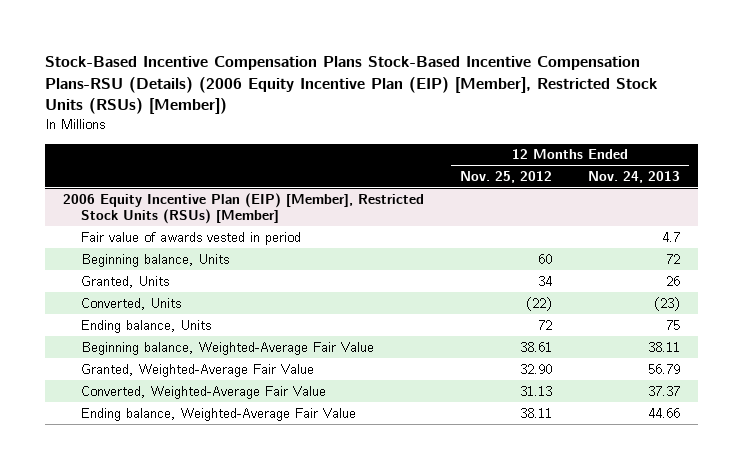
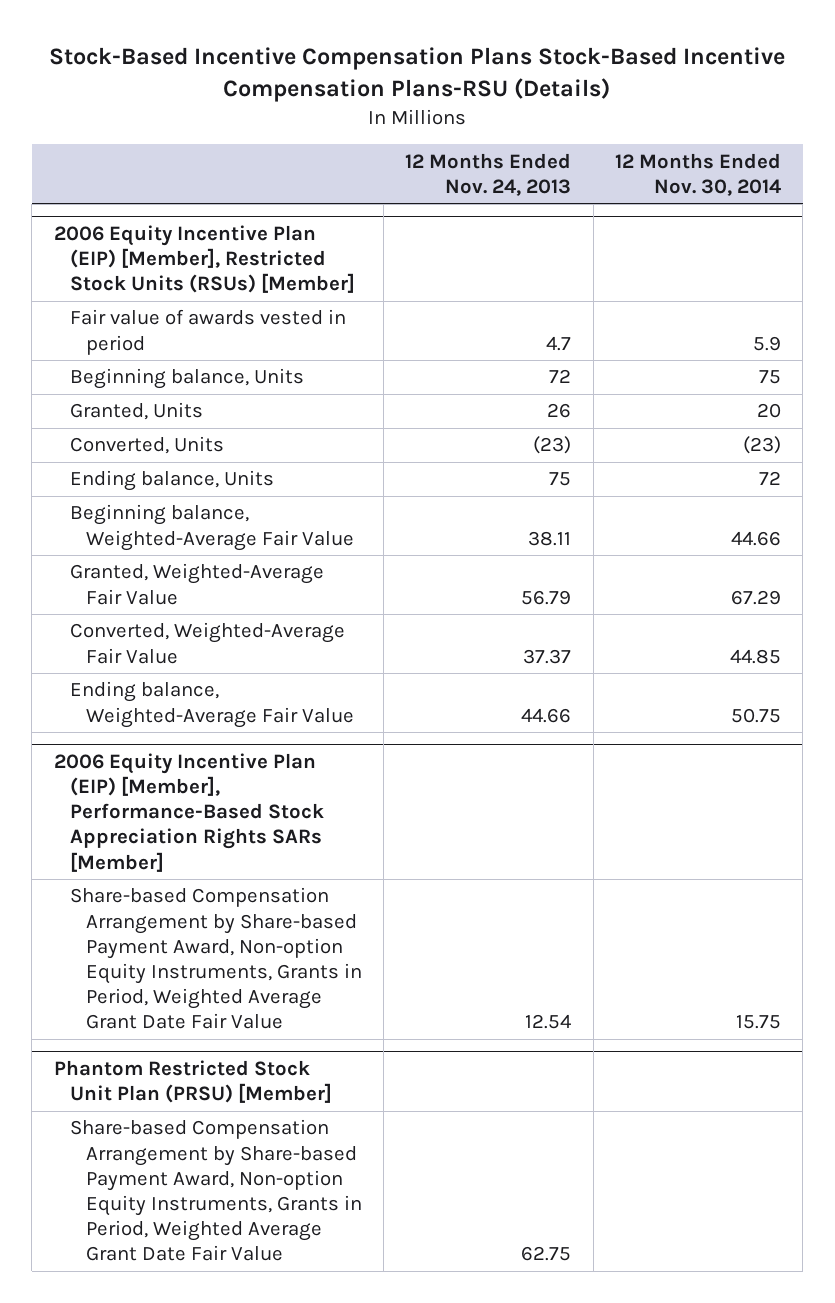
[45,55,659,115] Stock-Based Incentive Compensation Plans Stock-Based Incentive Compensation Plans-RSU (Details) (2006 Equity Incentive Plan (EIP) [Member], Restricted Stock Units (RSUs) [Member]) -> [49,46,786,102] Stock-Based Incentive Compensation Plans Stock-Based Incentive Compensation Plans-RSU (Details)
[460,170,553,183] Nov. 25, 2012 -> none
none -> [614,152,781,196] 12 Months Ended Nov. 30, 2014
none -> [53,753,324,872] 2006 Equity Incentive Plan (EIP) [Member], Performance-Based Stock Appreciation Rights SARs [Member]
none -> [69,887,362,1030] Share-based Compensation Arrangement by Share-based Payment Award, Non-option Equity Instruments, Grants in Period, Weighted Average Grant Date Fair Value
none -> [53,1060,332,1104] Phantom Restricted Stock Unit Plan (PRSU) [Member]
none -> [69,1119,362,1262] Share-based Compensation Arrangement by Share-based Payment Award, Non-option Equity Instruments, Grants in Period, Weighted Average Grant Date Fair Value

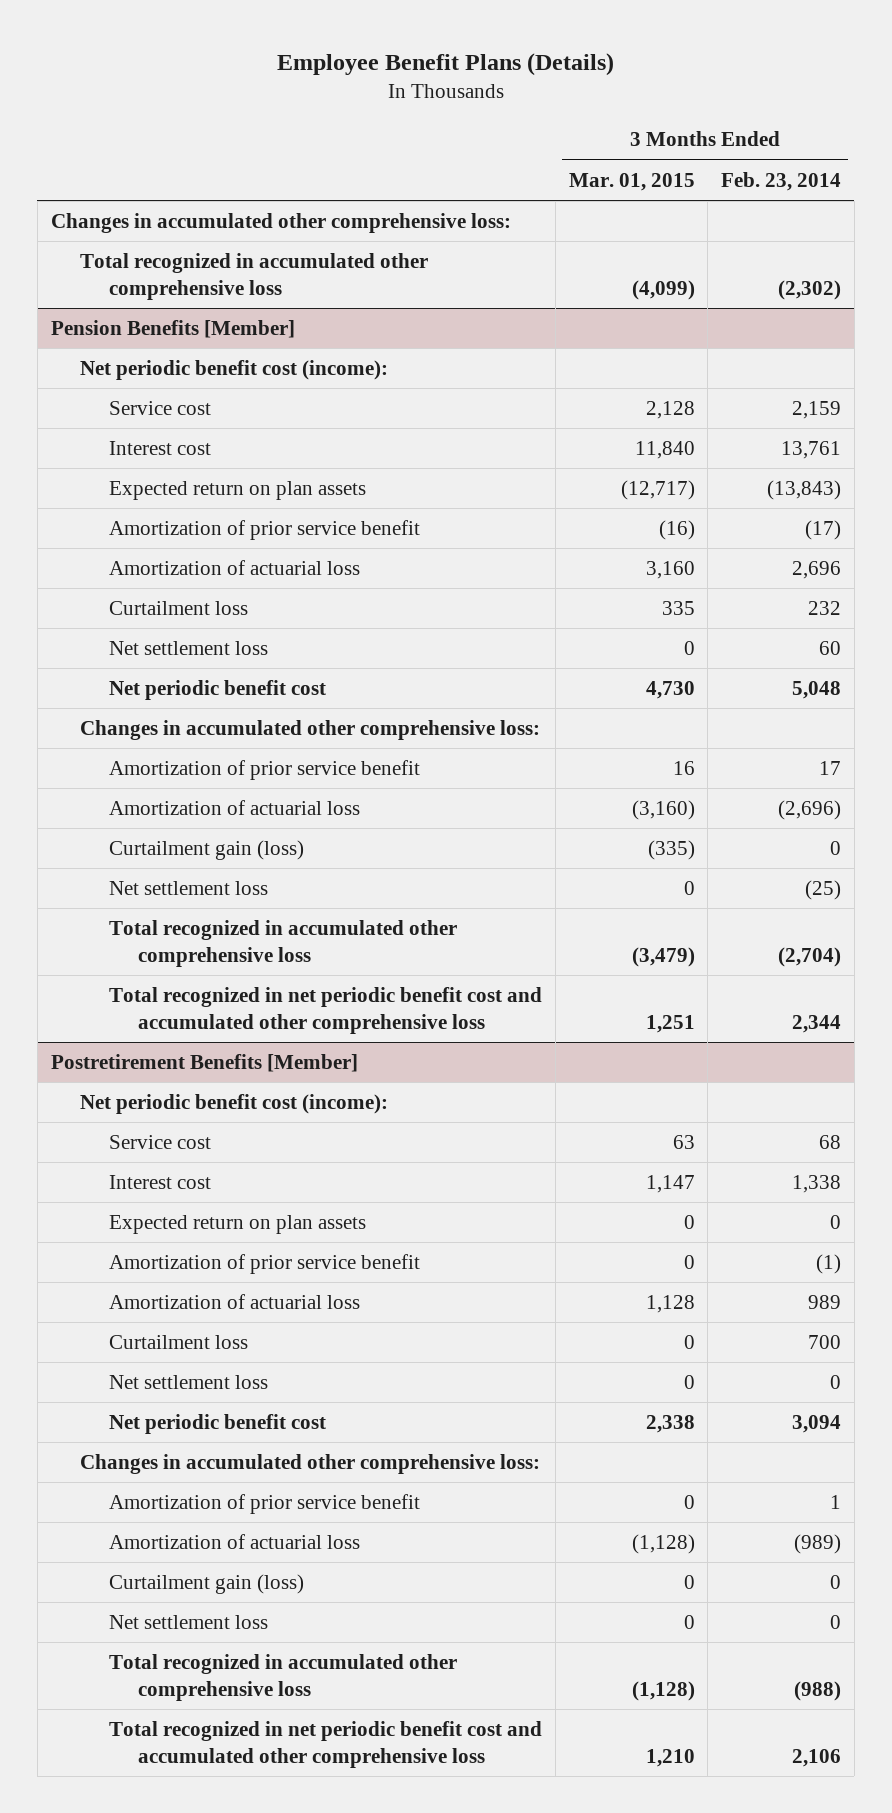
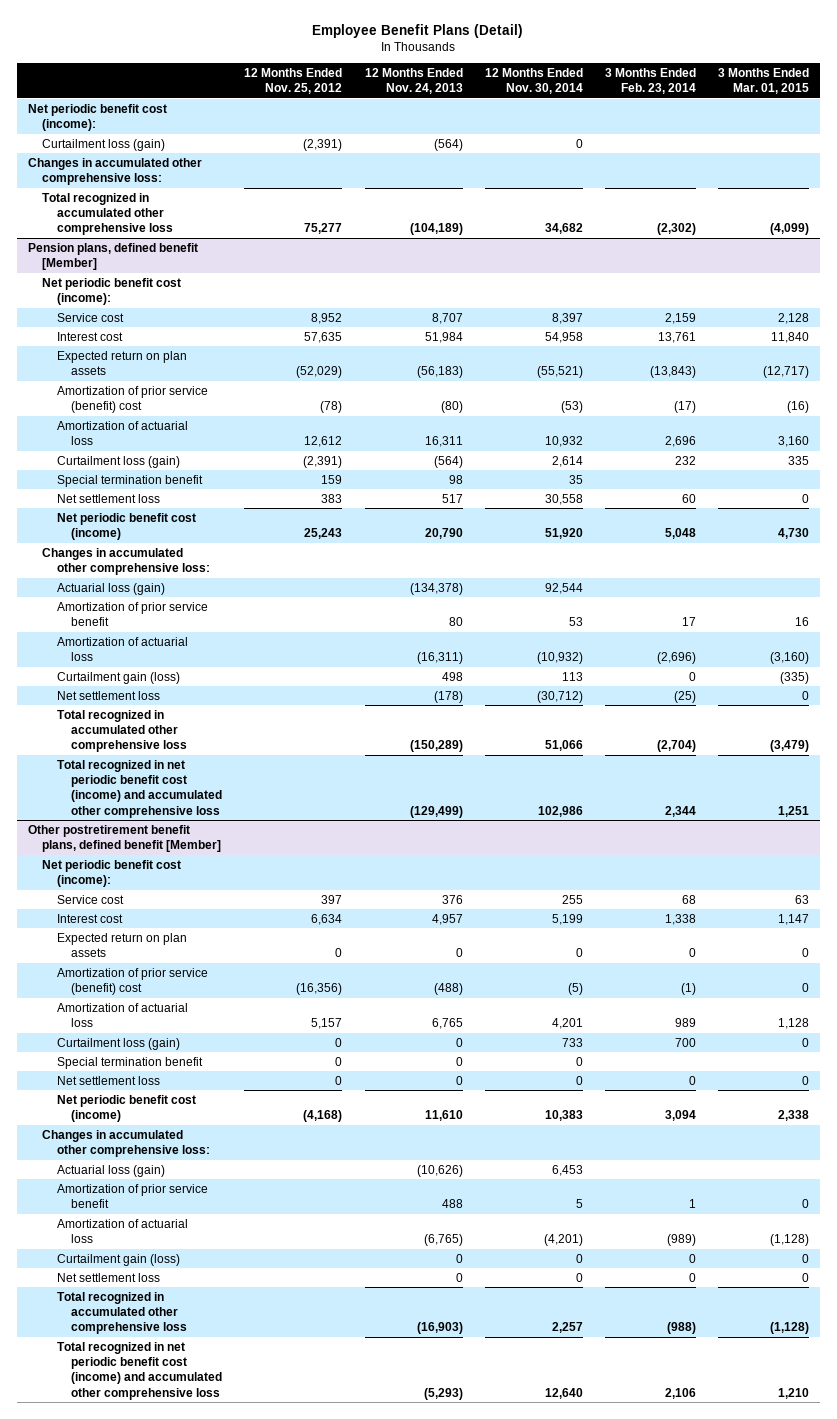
[276,53,614,77] Employee Benefit Plans (Details) -> [312,24,524,39] Employee Benefit Plans (Detail)
none -> [244,67,343,95] 12 Months Ended Nov. 25, 2012
none -> [364,67,463,95] 12 Months Ended Nov. 24, 2013
none -> [484,67,583,95] 12 Months Ended Nov. 30, 2014
none -> [27,103,167,132] Net periodic benefit cost (income):
none -> [42,138,166,151] Curtailment loss (gain)
[50,320,295,339] Pension Benefits [Member] -> [27,242,198,271] Pension plans, defined benefit [Member]
[109,520,421,541] Amortization of prior service benefit -> [56,385,208,414] Amortization of prior service (benefit) cost
[109,601,249,616] Curtailment loss -> [56,455,180,468] Curtailment loss (gain)
none -> [56,474,203,487] Special termination benefit
[109,680,327,701] Net periodic benefit cost -> [56,512,196,541] Net periodic benefit cost (income)
none -> [56,582,165,595] Actuarial loss (gain)
[109,987,543,1034] Total recognized in net periodic benefit cost and accumulated other comprehensive loss -> [56,759,223,818] Total recognized in net periodic benefit cost (income) and accumulated other comprehensive loss
[50,1054,358,1073] Postretirement Benefits [Member] -> [27,824,222,853] Other postretirement benefit plans, defined benefit [Member]
[109,1254,421,1275] Amortization of prior service benefit -> [56,967,208,996] Amortization of prior service (benefit) cost
[109,1335,249,1350] Curtailment loss -> [56,1037,180,1050] Curtailment loss (gain)
none -> [56,1056,203,1069] Special termination benefit
[109,1414,327,1435] Net periodic benefit cost -> [56,1094,196,1123] Net periodic benefit cost (income)
none -> [56,1164,165,1177] Actuarial loss (gain)
[109,1721,543,1768] Total recognized in net periodic benefit cost and accumulated other comprehensive loss -> [56,1341,223,1400] Total recognized in net periodic benefit cost (income) and accumulated other comprehensive loss

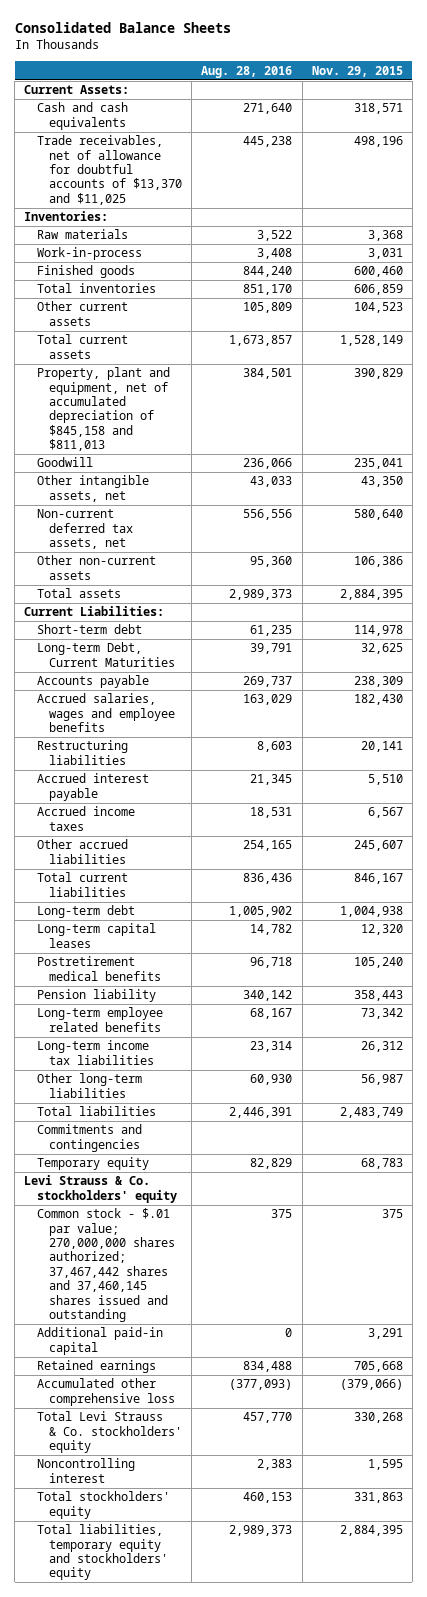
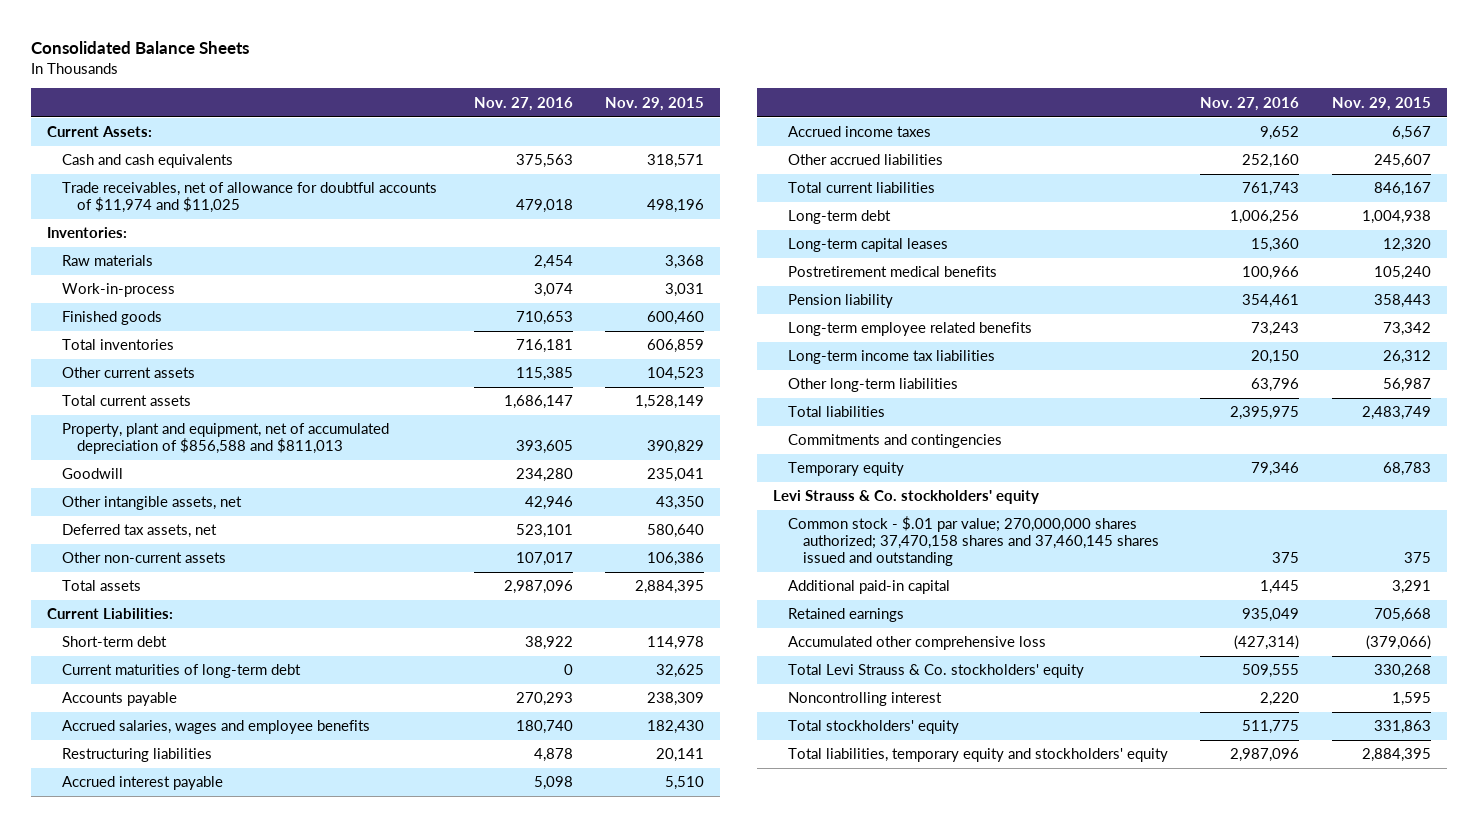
[201,65,293,78] Aug. 28, 2016 -> none
none -> [474,96,574,111] Nov. 27, 2016
[36,135,183,205] Trade receivables, net of allowance for doubtful accounts of $13,370 and $11,025 -> [61,182,437,214] Trade receivables, net of allowance for doubtful accounts of $11,974 and $11,025
[36,367,170,452] Property, plant and equipment, net of accumulated depreciation of $845,158 and $811,013 -> [61,423,389,455] Property, plant and equipment, net of accumulated depreciation of $856,588 and $811,013
[36,509,134,550] Non-current deferred tax assets, net -> [61,524,217,539] Deferred tax assets, net
[36,642,176,667] Long-term Debt, Current Maturities -> [61,664,301,679] Current maturities of long-term debt
[36,1208,176,1322] Common stock - $.01 par value; 270,000,000 shares authorized; 37,467,442 shares and 37,460,145 shares issued and outstanding -> [788,516,1159,567] Common stock - $.01 par value; 270,000,000 shares authorized; 37,470,158 shares and 37,460,145 shares issued and outstanding

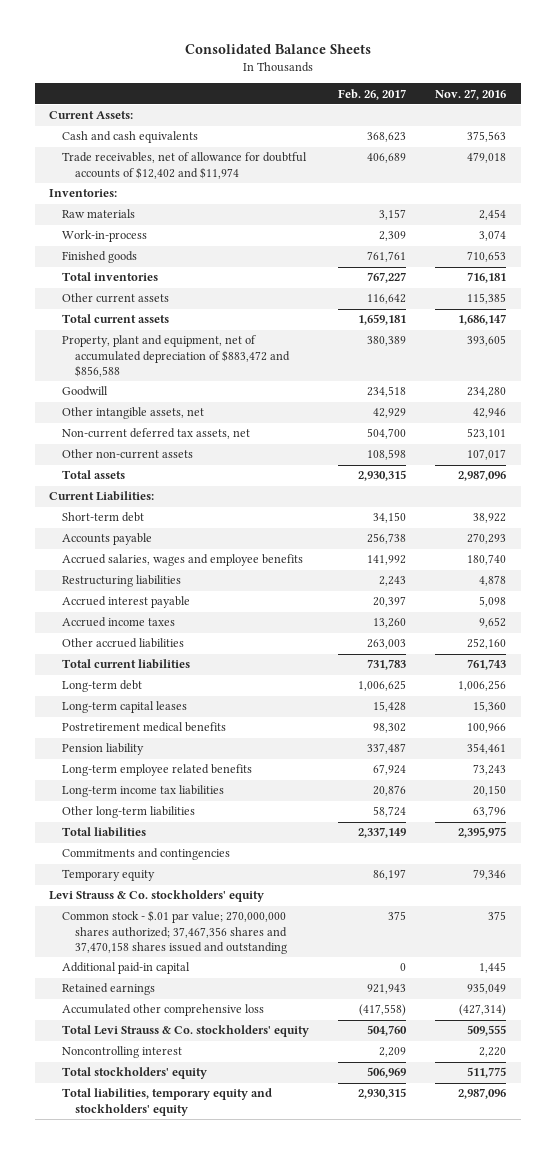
[605,96,705,111] Nov. 29, 2015 -> none
none -> [338,88,407,100] Feb. 26, 2017
[61,182,437,214] Trade receivables, net of allowance for doubtful accounts of $11,974 and $11,025 -> [62,152,308,179] Trade receivables, net of allowance for doubtful accounts of $12,402 and $11,974
[61,423,389,455] Property, plant and equipment, net of accumulated depreciation of $856,588 and $811,013 -> [62,335,291,377] Property, plant and equipment, net of accumulated depreciation of $883,472 and $856,588
[61,524,217,539] Deferred tax assets, net -> [62,428,251,440] Non-current deferred tax assets, net
[61,664,301,679] Current maturities of long-term debt -> none
[788,516,1159,567] Common stock - $.01 par value; 270,000,000 shares authorized; 37,470,158 shares and 37,460,145 shares issued and outstanding -> [62,910,288,954] Common stock - $.01 par value; 270,000,000 shares authorized; 37,467,356 shares and 37,470,158 shares issued and outstanding

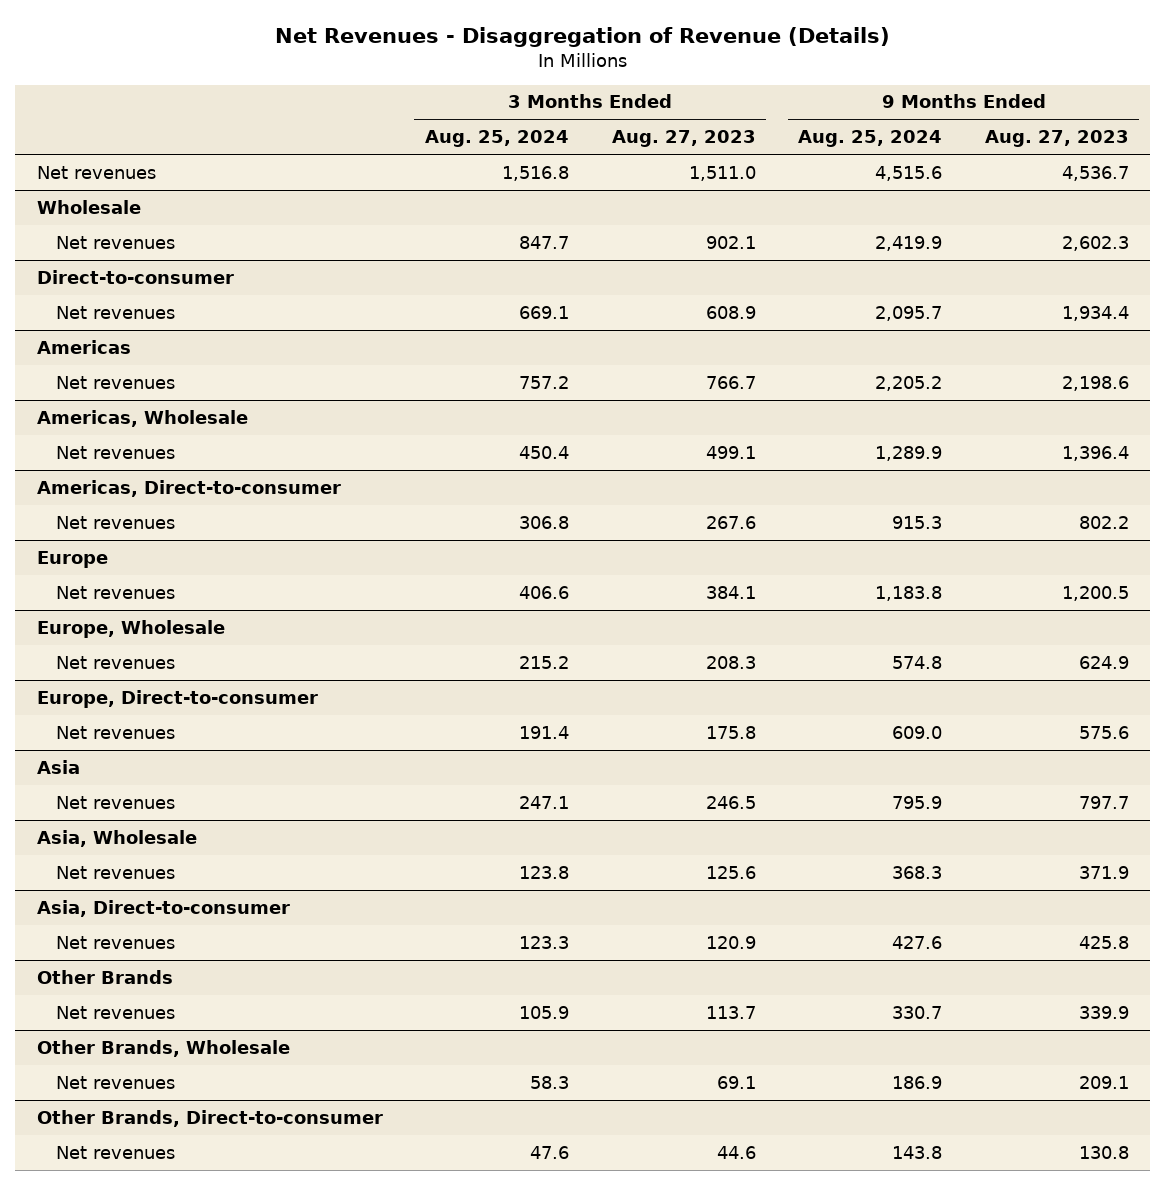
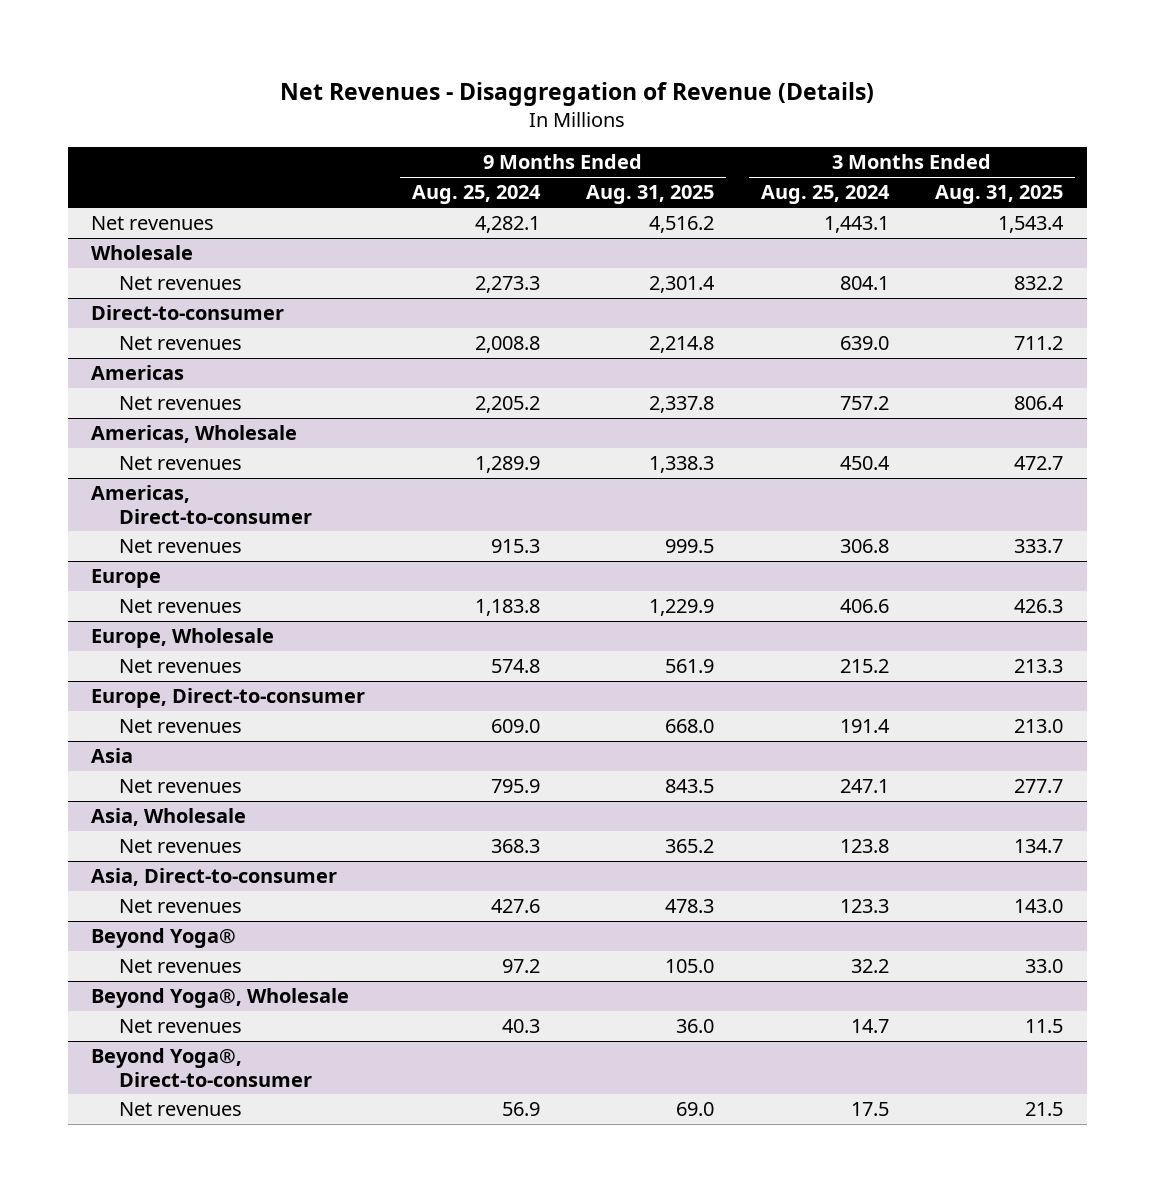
[611,130,756,148] Aug. 27, 2023 -> none
[984,130,1129,148] Aug. 27, 2023 -> none
none -> [586,185,715,205] Aug. 31, 2025
none -> [935,185,1064,205] Aug. 31, 2025
[502,165,570,181] 1,516.8 -> [823,216,889,234] 1,443.1
[875,165,943,181] 4,515.6 -> [474,216,540,234] 4,282.1
[519,235,570,249] 847.7 -> [839,276,889,291] 804.1
[875,235,943,251] 2,419.9 -> [474,276,540,294] 2,273.3
[519,305,570,319] 669.1 -> [839,336,889,351] 639.0
[875,305,943,321] 2,095.7 -> [474,336,540,354] 2,008.8
[36,1039,290,1057] Other Brands, Wholesale -> none
[36,1109,383,1127] Other Brands, Direct-to-consumer -> none
[36,969,173,984] Other Brands -> [91,928,237,949] Beyond Yoga®
[519,1005,570,1019] 105.9 -> [850,959,889,974] 32.2
[892,1005,943,1019] 330.7 -> [501,959,540,974] 97.2
none -> [91,988,350,1009] Beyond Yoga®, Wholesale
[530,1075,570,1089] 58.3 -> [850,1019,889,1034] 14.7
[892,1075,943,1089] 186.9 -> [501,1019,540,1034] 40.3
none -> [91,1048,312,1087] Beyond Yoga®, Direct-to-consumer
[530,1145,570,1159] 47.6 -> [850,1102,889,1117] 17.5
[892,1145,943,1159] 143.8 -> [501,1102,540,1117] 56.9

